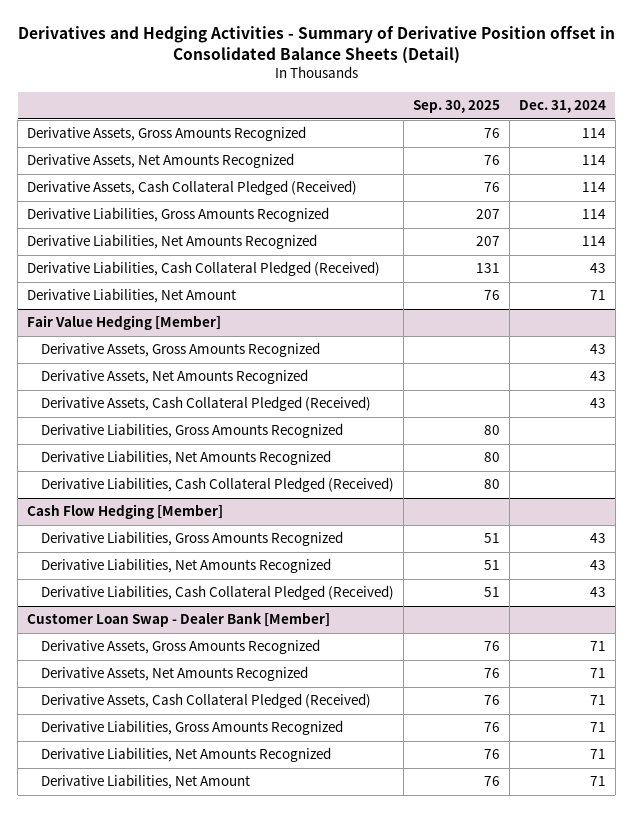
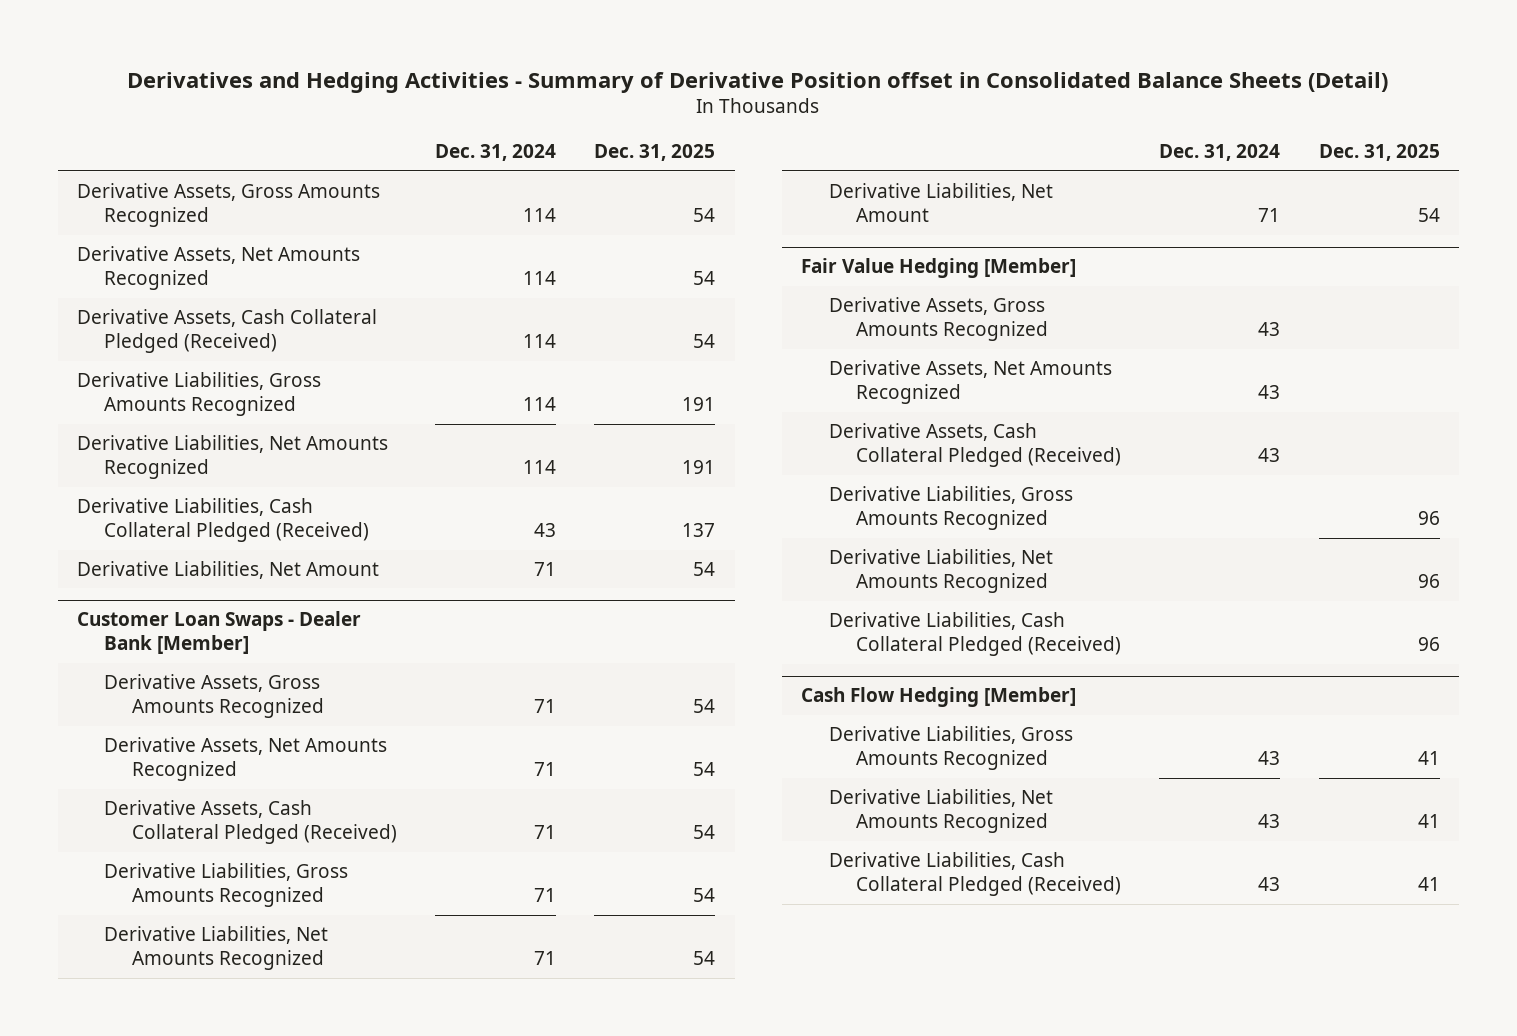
[413,100,501,114] Sep. 30, 2025 -> none
none -> [594,144,716,162] Dec. 31, 2025
none -> [77,611,362,655] Customer Loan Swaps - Dealer Bank [Member]
none -> [104,674,324,719] Derivative Assets, Gross Amounts Recognized
none -> [104,737,388,782] Derivative Assets, Net Amounts Recognized
none -> [104,800,397,845] Derivative Assets, Cash Collateral Pledged (Received)
none -> [104,863,349,908] Derivative Liabilities, Gross Amounts Recognized
none -> [104,926,329,971] Derivative Liabilities, Net Amounts Recognized
none -> [828,183,1053,223] Derivative Liabilities, Net Amount
[27,612,331,628] Customer Loan Swap - Dealer Bank [Member] -> none
[41,639,321,655] Derivative Assets, Gross Amounts Recognized -> none
[41,666,309,682] Derivative Assets, Net Amounts Recognized -> none
[41,693,372,709] Derivative Assets, Cash Collateral Pledged (Received) -> none
[41,720,344,736] Derivative Liabilities, Gross Amounts Recognized -> none
[41,747,332,763] Derivative Liabilities, Net Amounts Recognized -> none
[41,774,251,790] Derivative Liabilities, Net Amount -> none

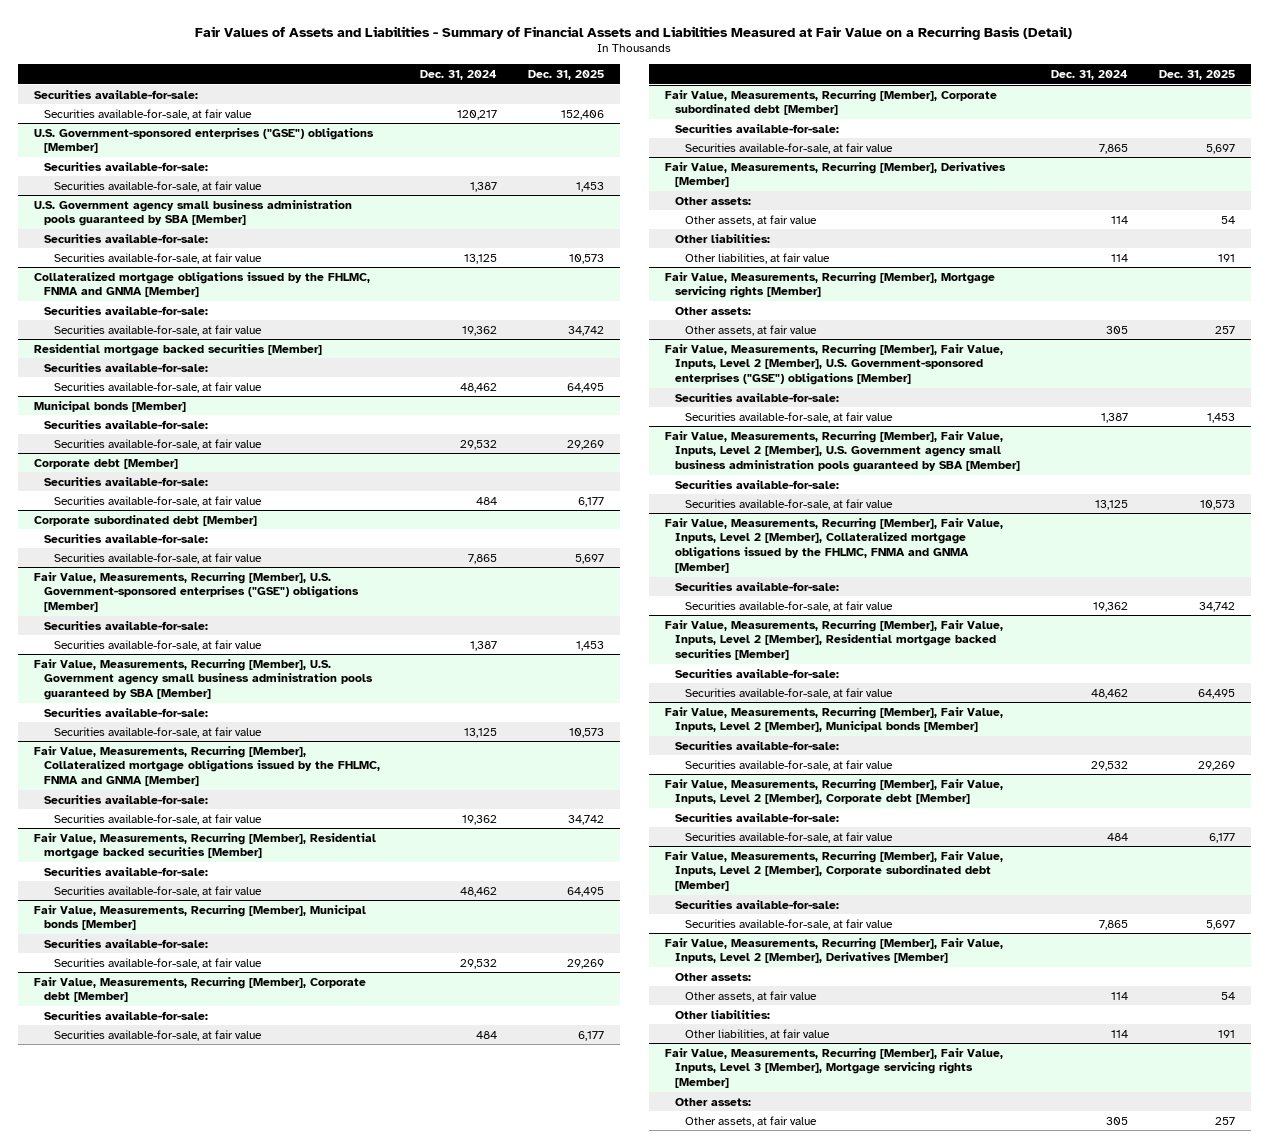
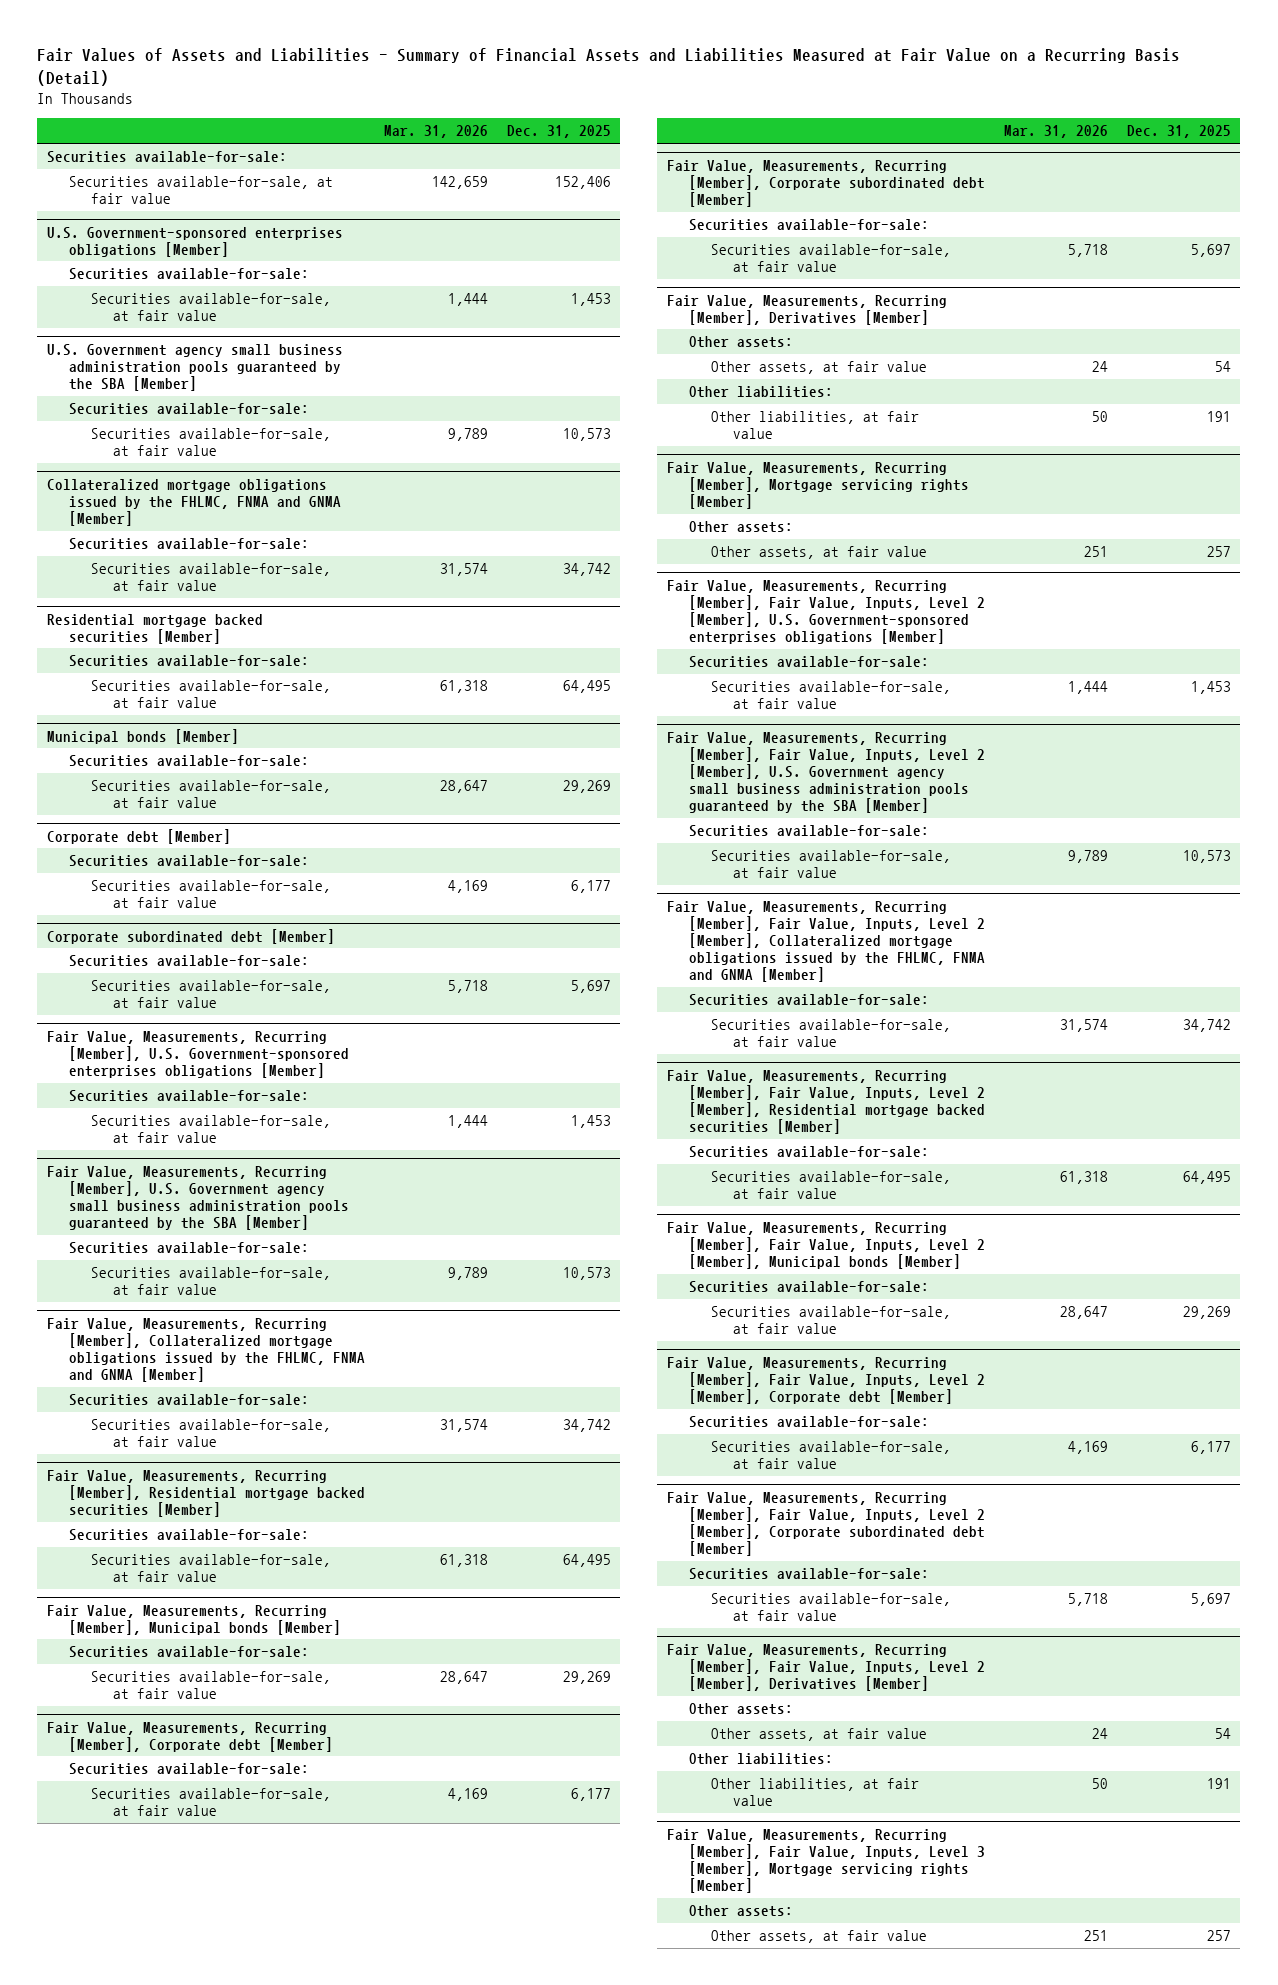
[420,69,498,80] Dec. 31, 2024 -> none
none -> [383,125,488,139] Mar. 31, 2026
[33,127,374,154] U.S. Government-sponsored enterprises ("GSE") obligations [Member] -> [46,226,343,257] U.S. Government-sponsored enterprises obligations [Member]
[33,199,352,227] U.S. Government agency small business administration pools guaranteed by SBA [Member] -> [46,343,343,391] U.S. Government agency small business administration pools guaranteed by the SBA [Member]
[33,571,360,613] Fair Value, Measurements, Recurring [Member], U.S. Government-sponsored enterprises ("GSE") obligations [Member] -> [46,1030,349,1078] Fair Value, Measurements, Recurring [Member], U.S. Government-sponsored enterprises obligations [Member]
[33,658,374,701] Fair Value, Measurements, Recurring [Member], U.S. Government agency small business administration pools guaranteed by SBA [Member] -> [46,1165,349,1230] Fair Value, Measurements, Recurring [Member], U.S. Government agency small business administration pools guaranteed by the SBA [Member]
[664,343,1003,386] Fair Value, Measurements, Recurring [Member], Fair Value, Inputs, Level 2 [Member], U.S. Government-sponsored enterprises ("GSE") obligations [Member] -> [666,579,986,644] Fair Value, Measurements, Recurring [Member], Fair Value, Inputs, Level 2 [Member], U.S. Government-sponsored enterprises obligations [Member]
[664,430,1020,473] Fair Value, Measurements, Recurring [Member], Fair Value, Inputs, Level 2 [Member], U.S. Government agency small business administration pools guaranteed by SBA [Member] -> [666,731,986,813] Fair Value, Measurements, Recurring [Member], Fair Value, Inputs, Level 2 [Member], U.S. Government agency small business administration pools guaranteed by the SBA [Member]

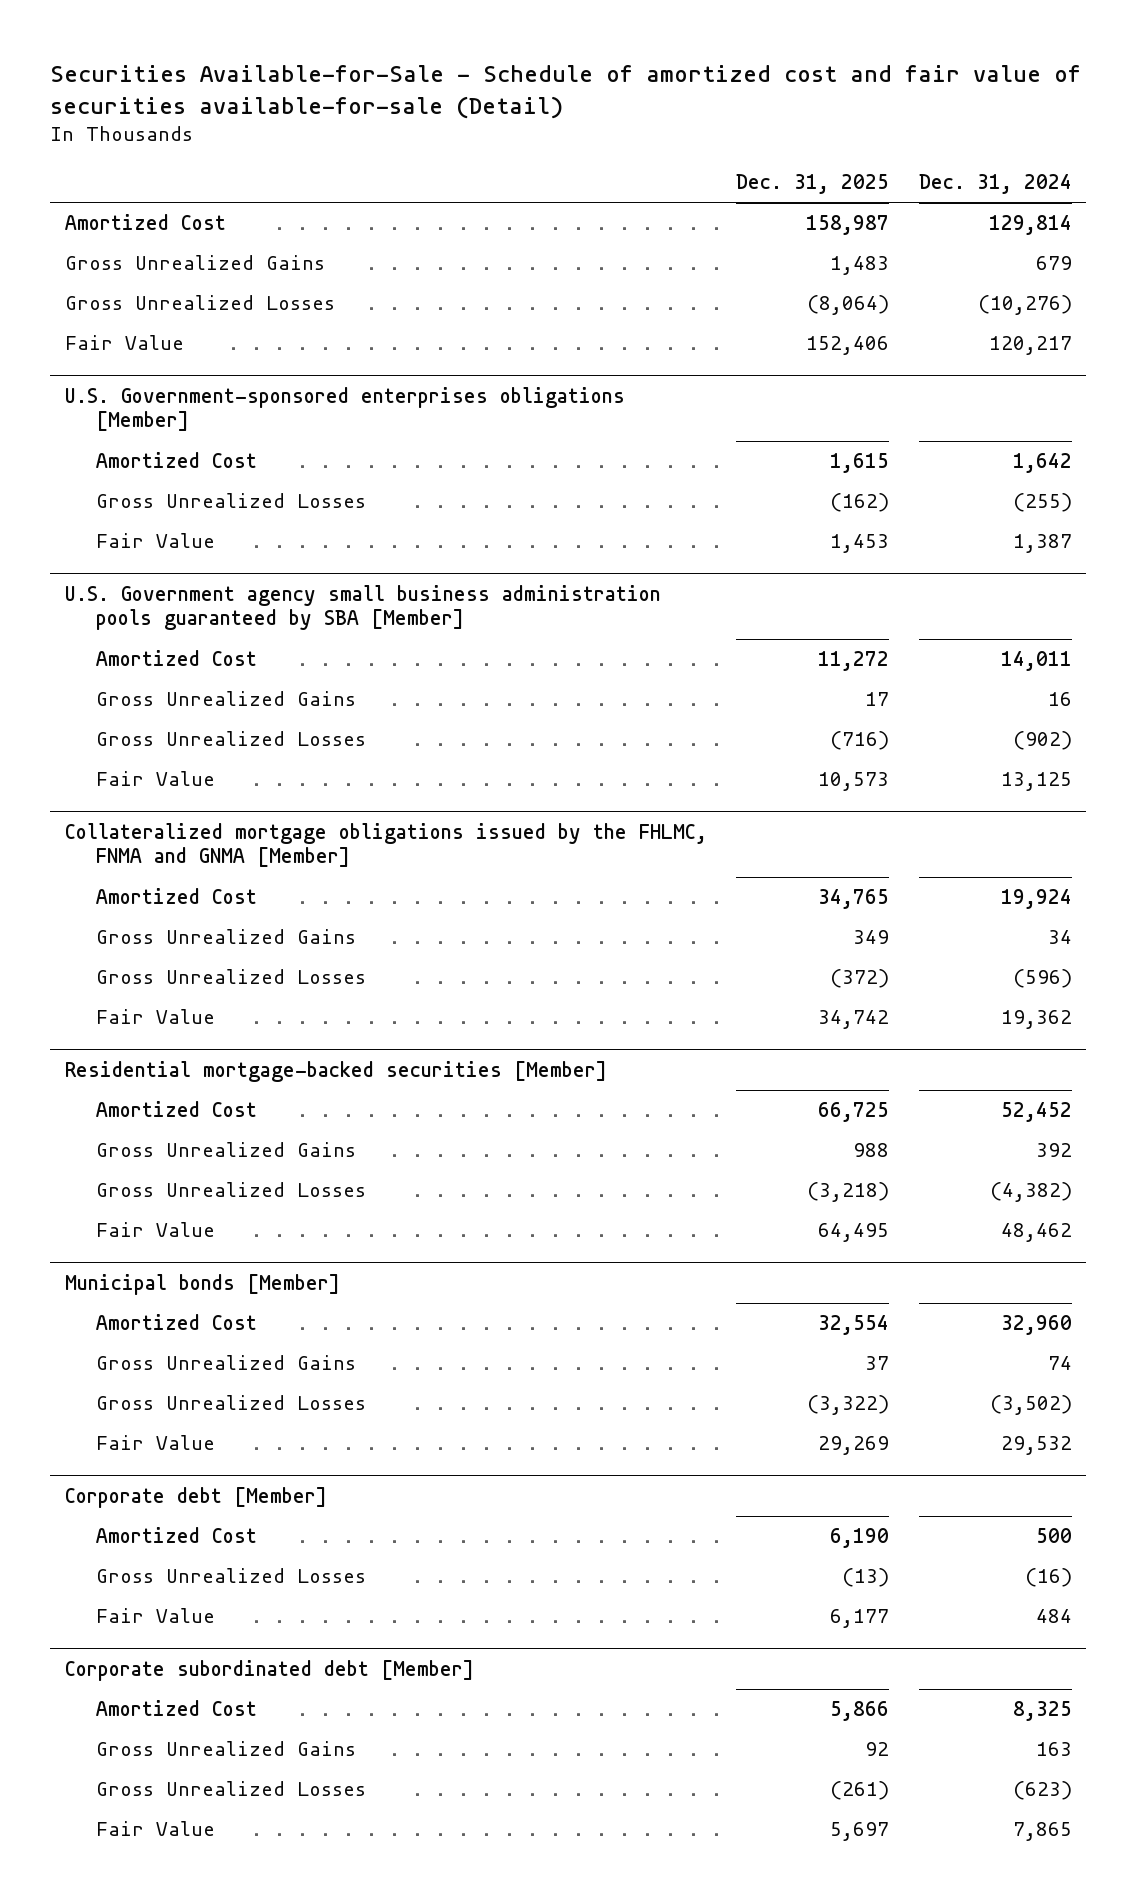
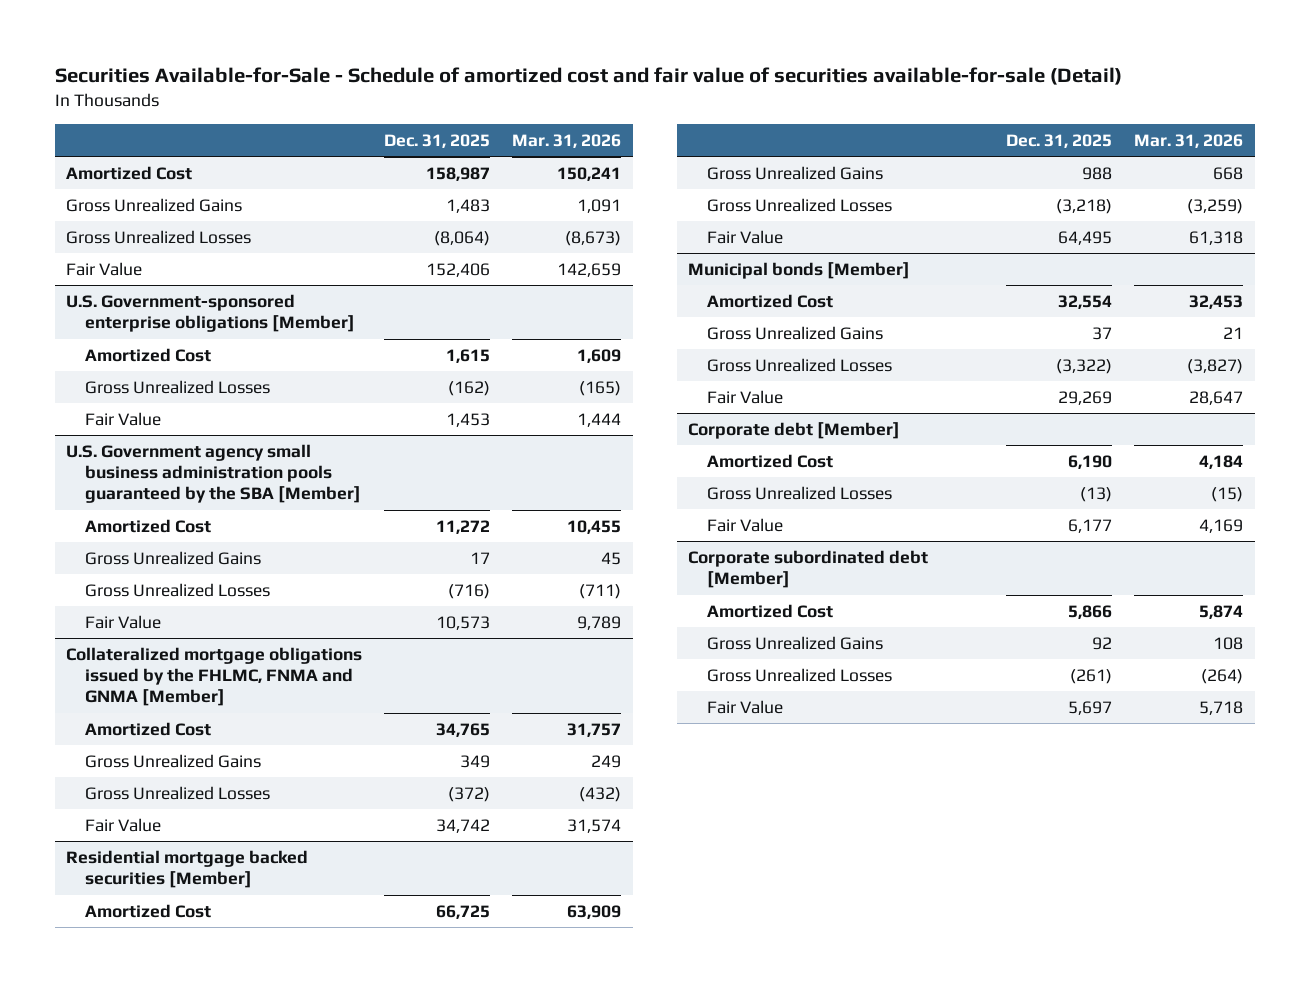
[918,174,1072,195] Dec. 31, 2024 -> none
none -> [512,133,622,148] Mar. 31, 2026
[64,386,625,432] U.S. Government-sponsored enterprises obligations [Member] -> [66,293,355,333] U.S. Government-sponsored enterprise obligations [Member]
[64,584,661,631] U.S. Government agency small business administration pools guaranteed by SBA [Member] -> [66,443,361,504] U.S. Government agency small business administration pools guaranteed by the SBA [Member]
[64,1060,607,1082] Residential mortgage-backed securities [Member] -> [66,849,309,889] Residential mortgage backed securities [Member]

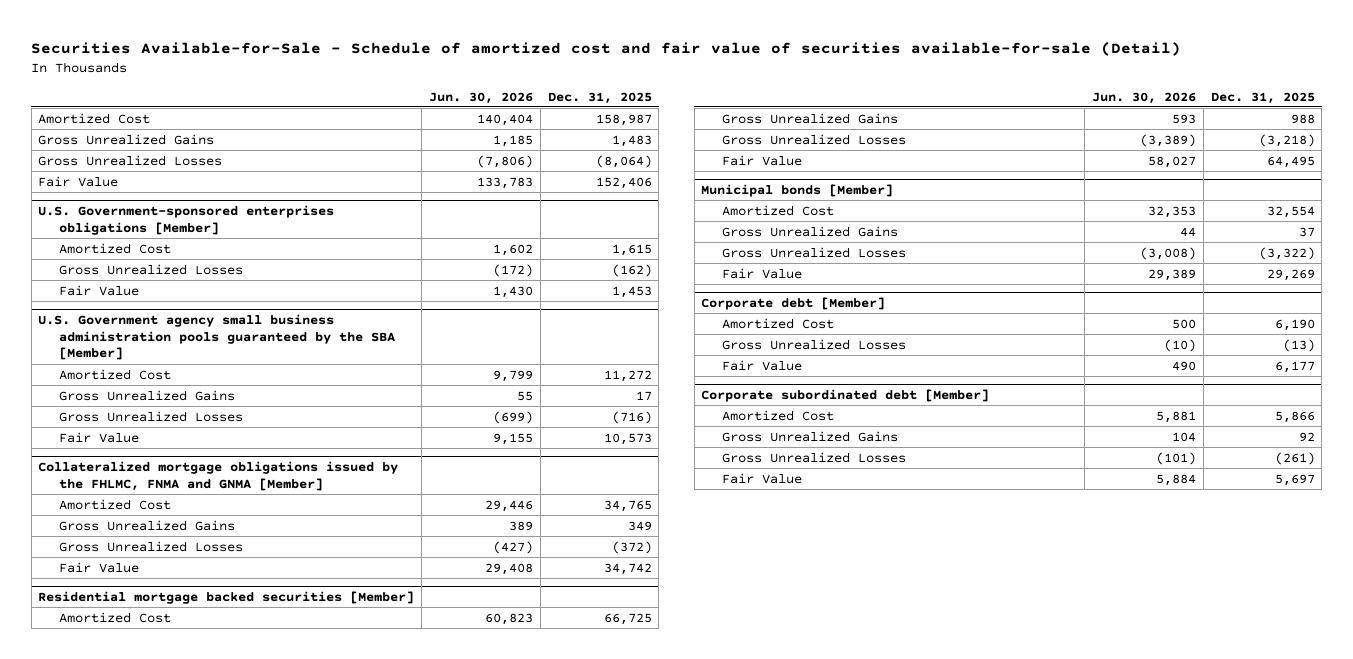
[512,133,622,148] Mar. 31, 2026 -> none
none -> [429,91,534,104] Jun. 30, 2026
[66,293,355,333] U.S. Government-sponsored enterprise obligations [Member] -> [38,204,335,235] U.S. Government-sponsored enterprises obligations [Member]

